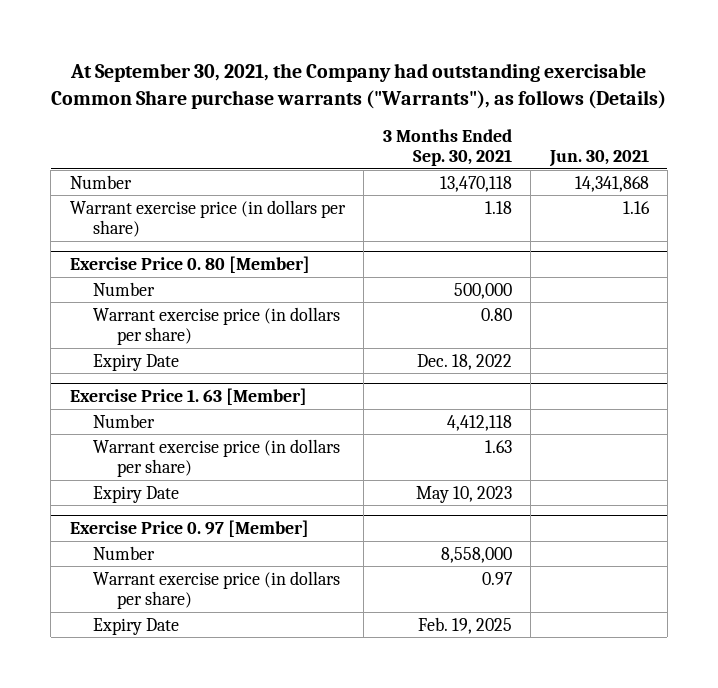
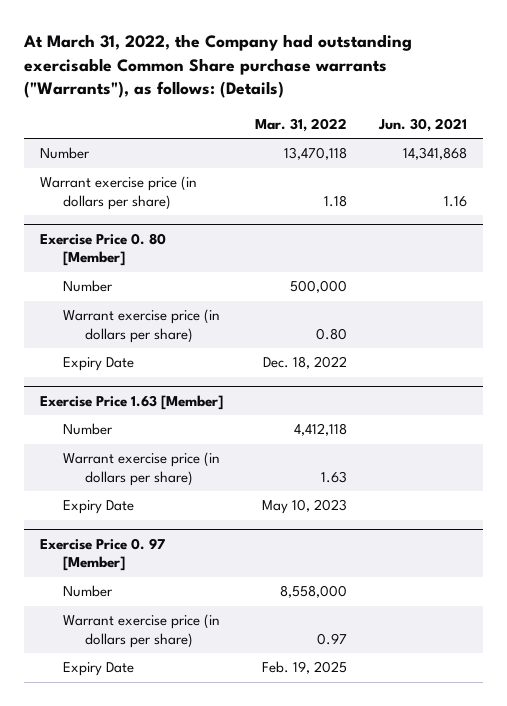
[51,63,667,110] At September 30, 2021, the Company had outstanding exercisable Common Share purchase warrants ("Warrants"), as follows (Details) -> [22,34,412,99] At March 31, 2022, the Company had outstanding exercisable Common Share purchase warrants ("Warrants"), as follows: (Details)
[382,128,512,167] 3 Months Ended Sep. 30, 2021 -> none
none -> [255,118,348,133] Mar. 31, 2022
[69,388,307,406] Exercise Price 1. 63 [Member] -> [39,394,223,410] Exercise Price 1.63 [Member]

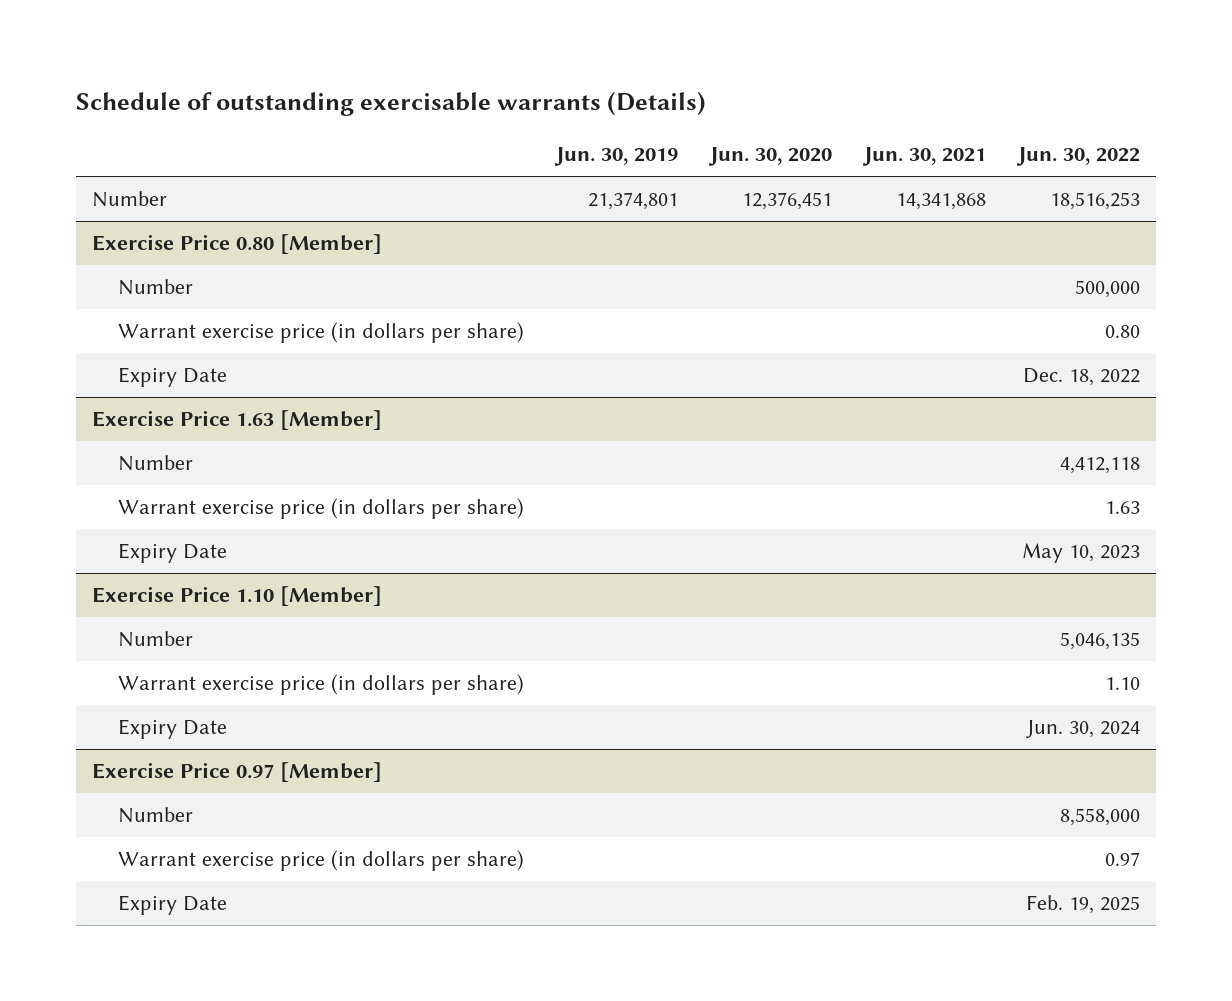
[22,34,412,99] At March 31, 2022, the Company had outstanding exercisable Common Share purchase warrants ("Warrants"), as follows: (Details) -> [75,91,706,117] Schedule of outstanding exercisable warrants (Details)
[255,118,348,133] Mar. 31, 2022 -> none
none -> [554,147,679,167] Jun. 30, 2019
none -> [708,147,833,167] Jun. 30, 2020
none -> [1016,147,1141,167] Jun. 30, 2022
[39,176,197,210] Warrant exercise price (in dollars per share) -> none
[39,232,166,267] Exercise Price 0. 80 [Member] -> [92,234,383,255] Exercise Price 0.80 [Member]
none -> [92,586,383,607] Exercise Price 1.10 [Member]
none -> [118,631,194,648] Number
none -> [118,674,525,696] Warrant exercise price (in dollars per share)
none -> [118,719,228,740] Expiry Date
[39,537,165,572] Exercise Price 0. 97 [Member] -> [92,762,383,783] Exercise Price 0.97 [Member]

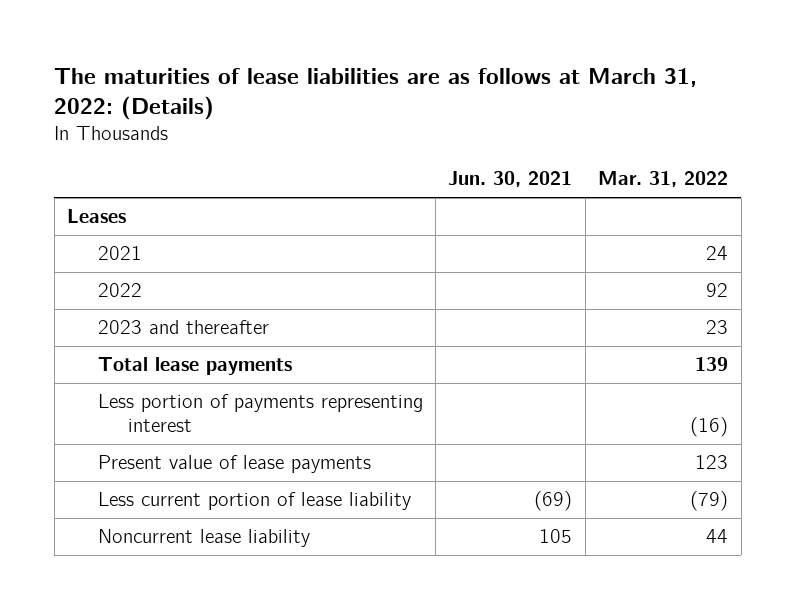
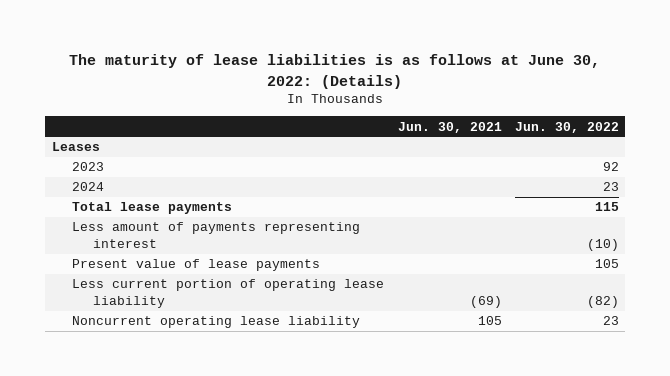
[54,68,698,121] The maturities of lease liabilities are as follows at March 31, 2022: (Details) -> [69,54,601,89] The maturity of lease liabilities is as follows at June 30, 2022: (Details)
[598,171,729,188] Mar. 31, 2022 -> none
none -> [514,121,619,133] Jun. 30, 2022
[97,320,269,335] 2023 and thereafter -> none
[97,246,142,261] 2021 -> [72,162,105,172] 2023
[97,283,142,298] 2022 -> [72,182,105,192] 2024
[97,394,423,433] Less portion of payments representing interest -> [72,222,361,248] Less amount of payments representing interest
[97,492,411,511] Less current portion of lease liability -> [72,279,385,308] Less current portion of operating lease liability
[97,529,310,548] Noncurrent lease liability -> [72,316,361,329] Noncurrent operating lease liability

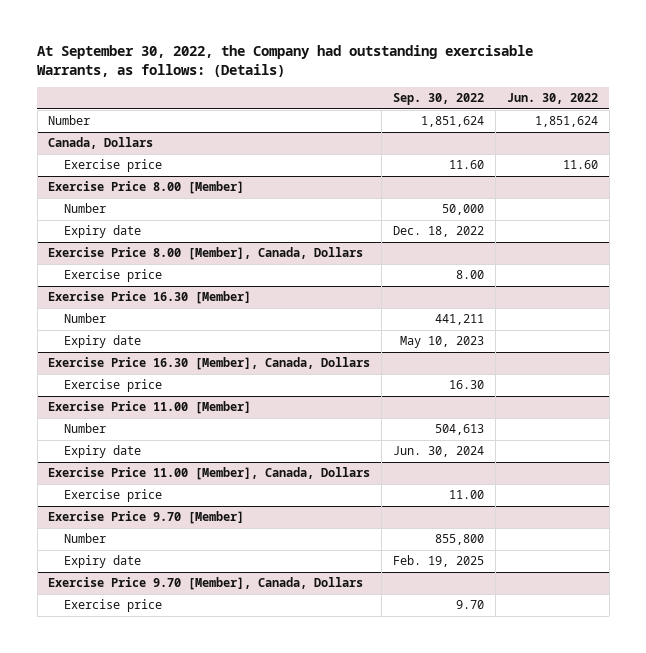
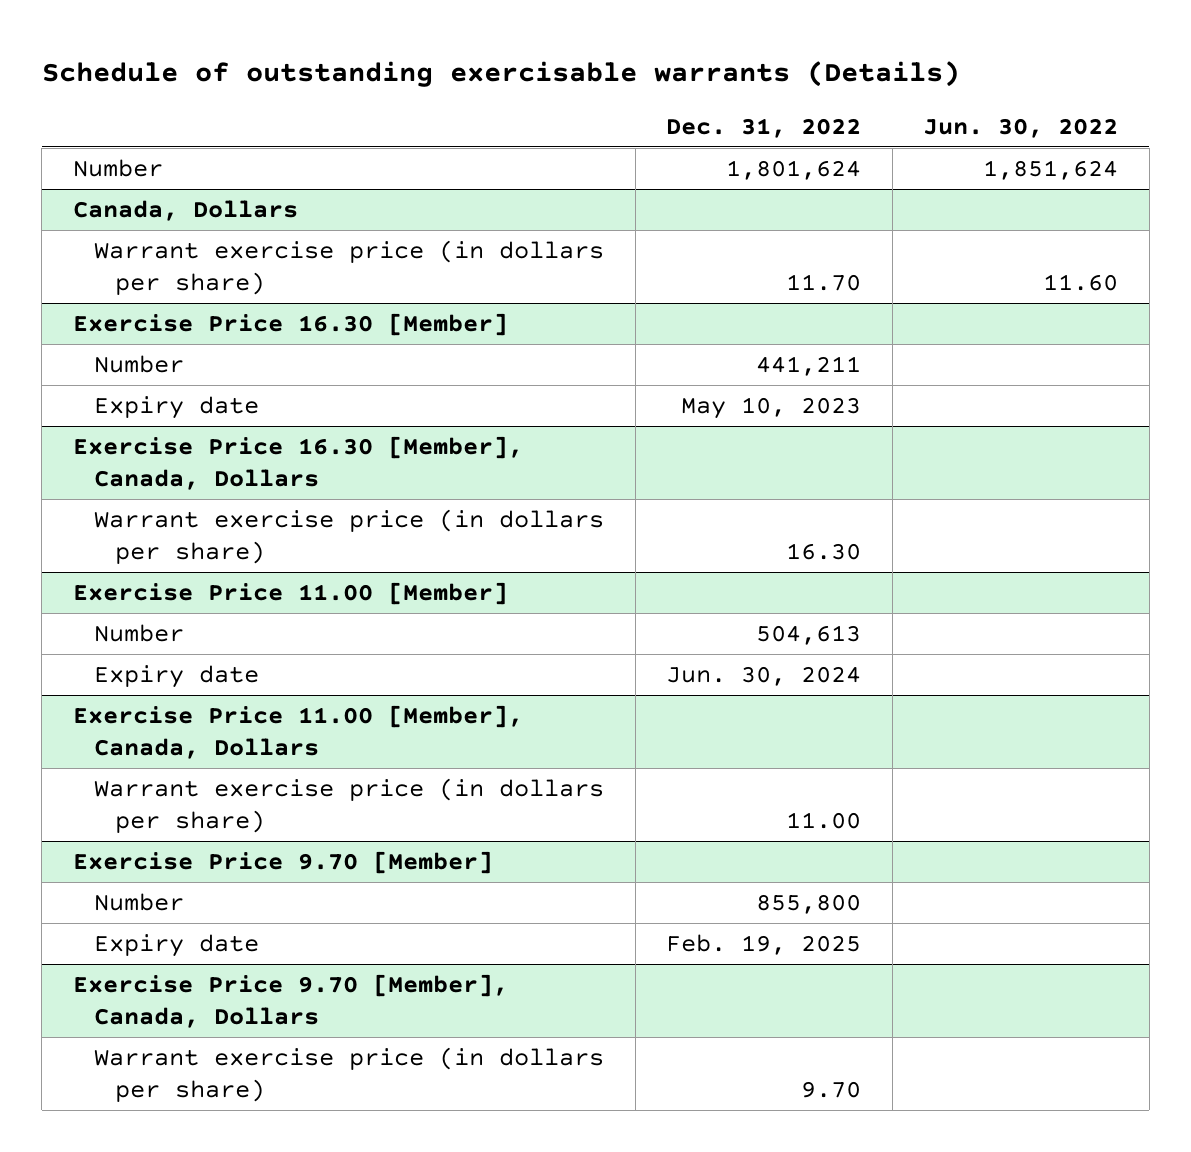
[37,44,534,77] At September 30, 2022, the Company had outstanding exercisable Warrants, as follows: (Details) -> [41,60,960,87] Schedule of outstanding exercisable warrants (Details)
[393,93,485,106] Sep. 30, 2022 -> none
none -> [666,117,862,138] Dec. 31, 2022
[48,181,245,195] Exercise Price 8.00 [Member] -> none
[64,203,107,214] Number -> none
[64,225,142,239] Expiry date -> none
[48,247,364,261] Exercise Price 8.00 [Member], Canada, Dollars -> none
[64,269,163,283] Exercise price -> none
[64,159,163,173] Exercise price -> [94,239,605,295] Warrant exercise price (in dollars per share)
[64,379,163,393] Exercise price -> [94,508,605,564] Warrant exercise price (in dollars per share)
[64,489,163,503] Exercise price -> [94,777,605,833] Warrant exercise price (in dollars per share)
[64,599,163,613] Exercise price -> [94,1046,605,1102] Warrant exercise price (in dollars per share)

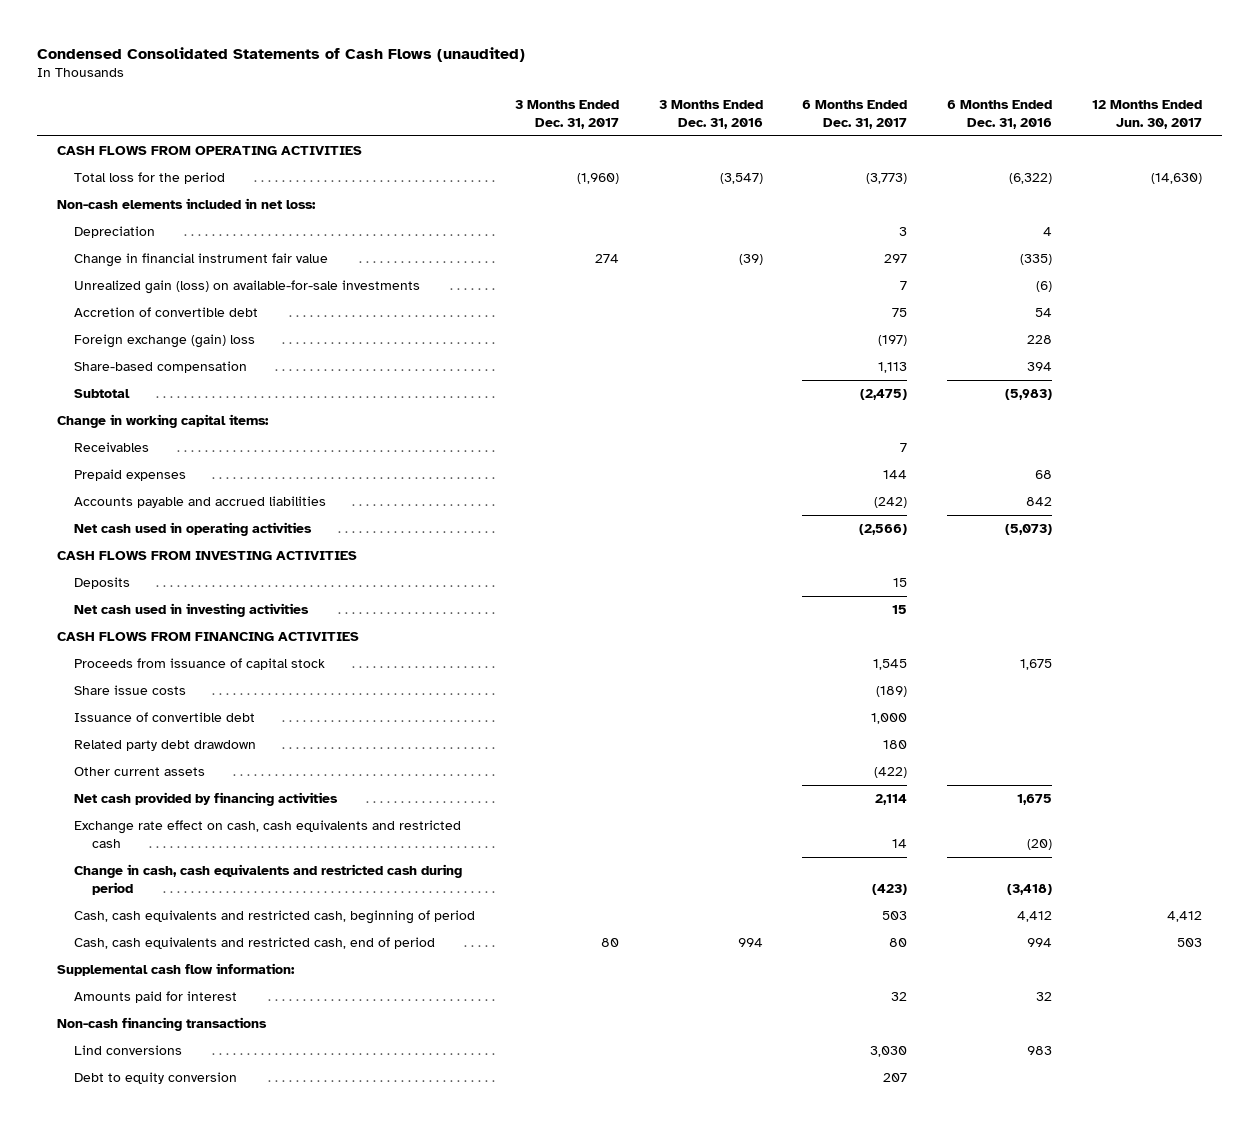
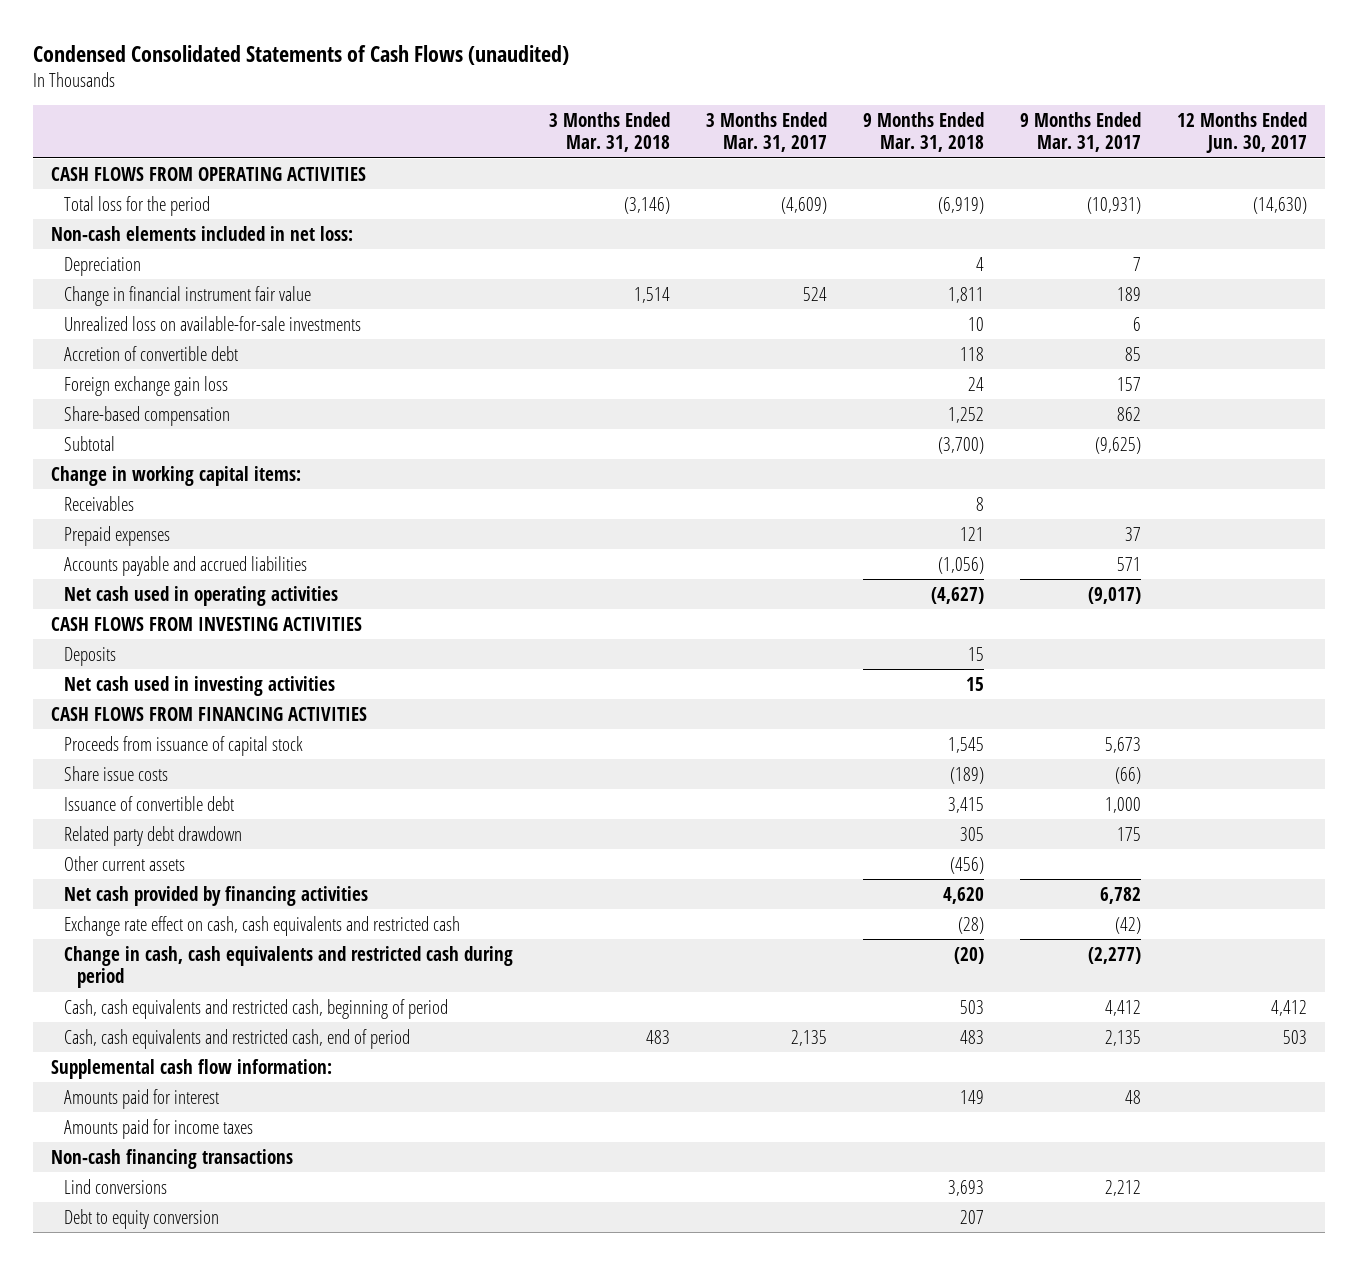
[515,100,620,129] 3 Months Ended Dec. 31, 2017 -> none
[658,100,763,129] 3 Months Ended Dec. 31, 2016 -> none
[802,100,908,129] 6 Months Ended Dec. 31, 2017 -> none
[947,100,1053,129] 6 Months Ended Dec. 31, 2016 -> none
none -> [549,111,671,153] 3 Months Ended Mar. 31, 2018
none -> [706,111,828,153] 3 Months Ended Mar. 31, 2017
none -> [863,111,985,153] 9 Months Ended Mar. 31, 2018
none -> [1019,111,1141,153] 9 Months Ended Mar. 31, 2017
[74,280,421,295] Unrealized gain (loss) on available-for-sale investments -> [64,315,362,331] Unrealized loss on available-for-sale investments
[74,334,256,349] Foreign exchange (gain) loss -> [64,375,229,396] Foreign exchange gain loss
none -> [64,1118,254,1139] Amounts paid for income taxes

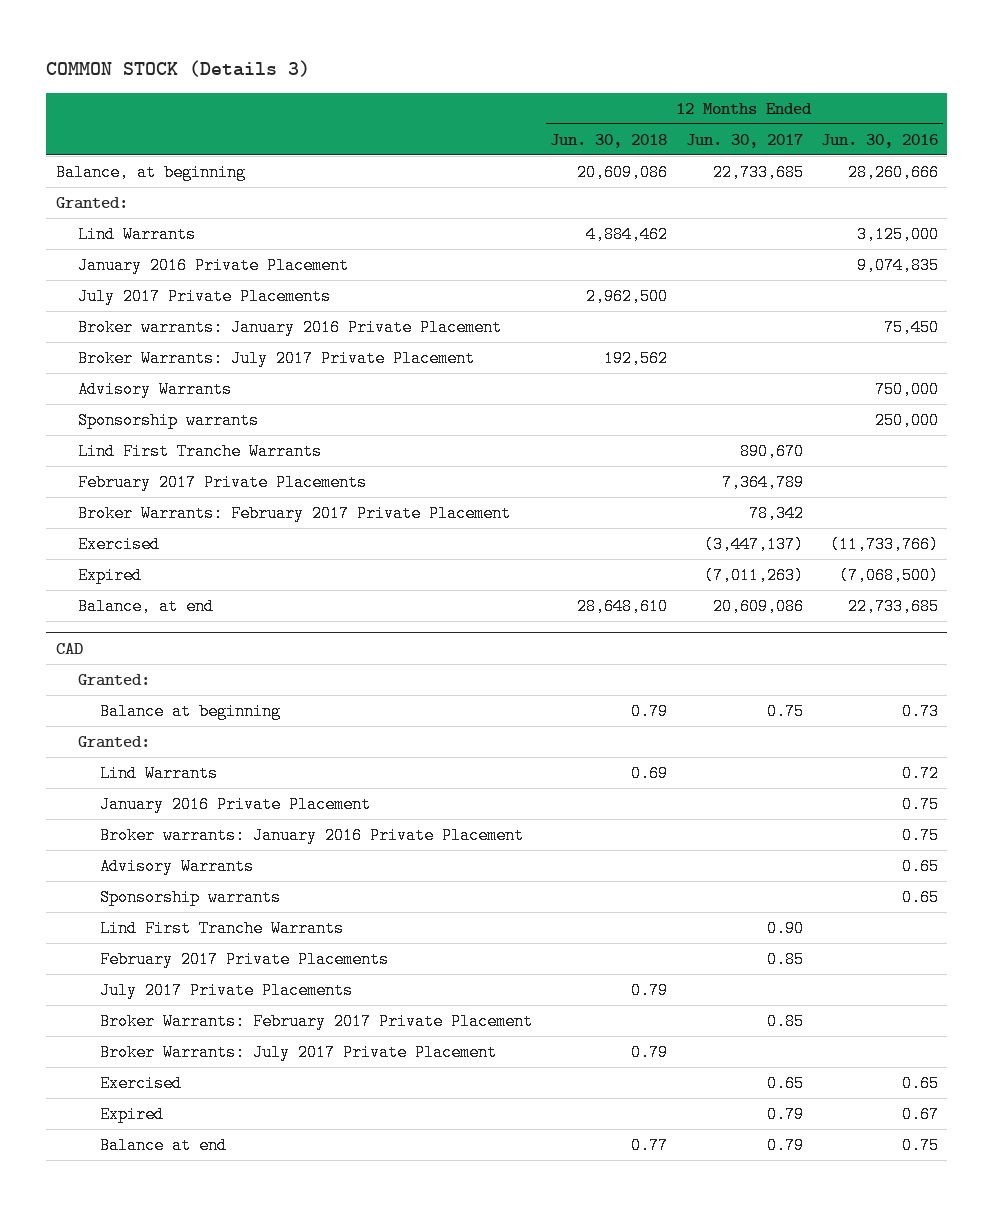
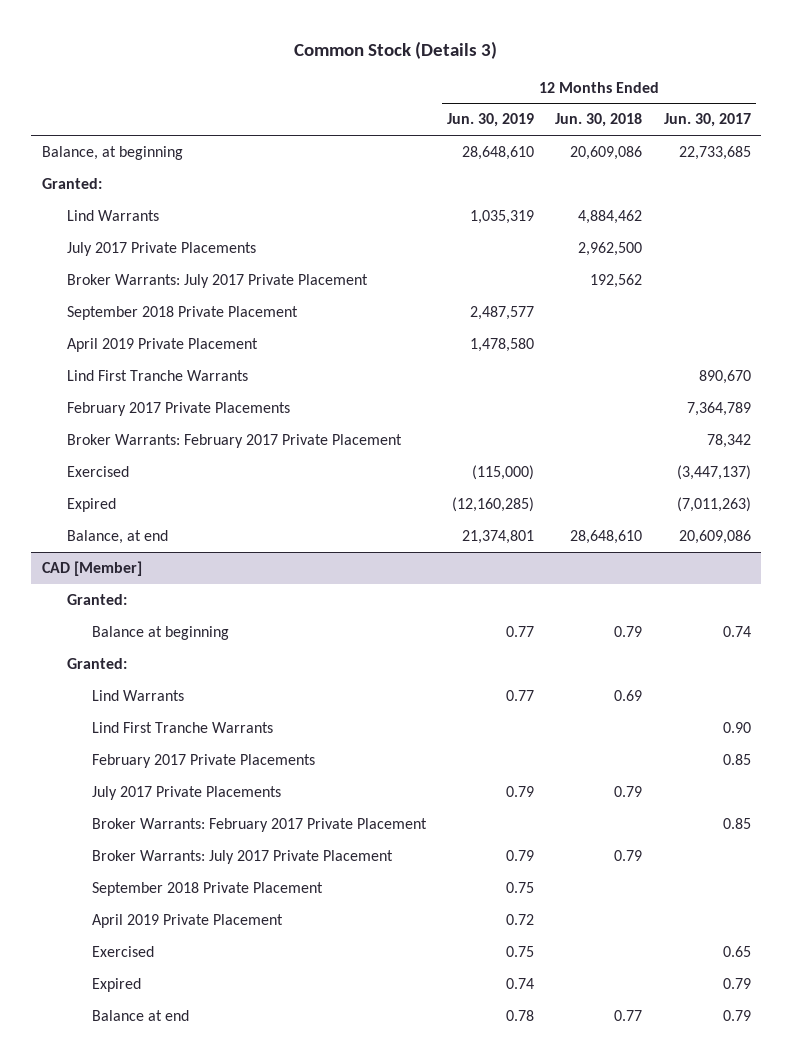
[46,59,311,77] COMMON STOCK (Details 3) -> [294,40,498,59] Common Stock (Details 3)
[821,133,939,148] Jun. 30, 2016 -> none
none -> [446,113,534,128] Jun. 30, 2019
[77,257,349,275] January 2016 Private Placement -> none
[77,319,502,337] Broker warrants: January 2016 Private Placement -> none
[77,381,232,399] Advisory Warrants -> none
[77,412,259,430] Sponsorship warrants -> none
none -> [66,305,298,320] September 2018 Private Placement
none -> [66,337,258,352] April 2019 Private Placement
[55,642,83,654] CAD -> [41,560,142,576] CAD [Member]
[766,703,804,721] 0.75 -> [722,625,751,637] 0.74
[99,796,371,814] January 2016 Private Placement -> none
[99,827,524,845] Broker warrants: January 2016 Private Placement -> none
[99,858,254,876] Advisory Warrants -> none
[99,889,281,907] Sponsorship warrants -> none
none -> [91,881,323,896] September 2018 Private Placement
none -> [91,913,283,928] April 2019 Private Placement

